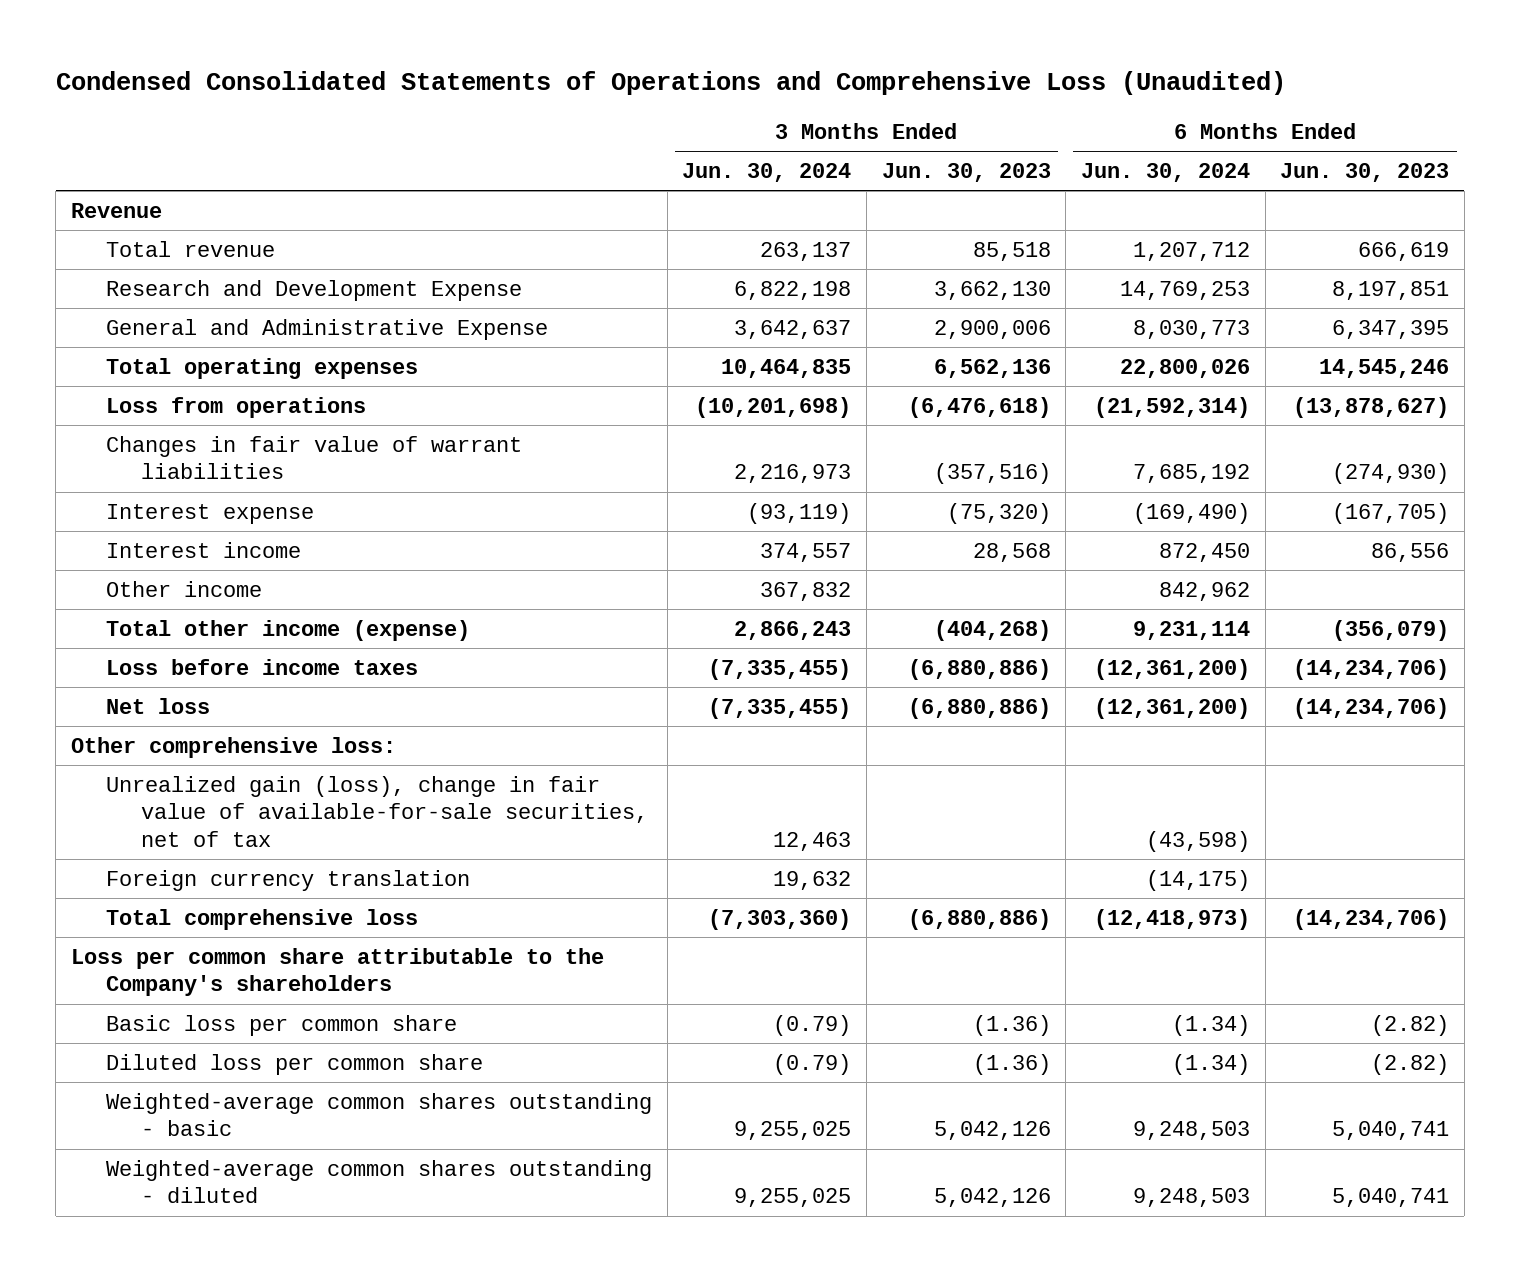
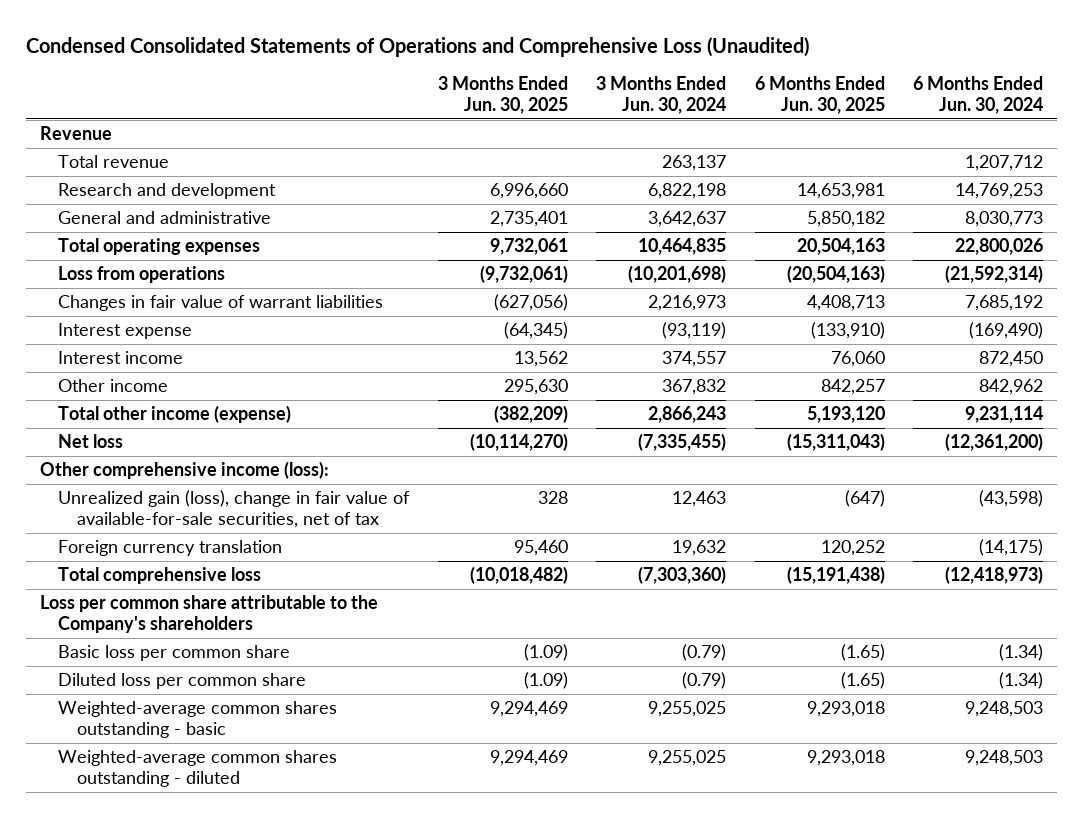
[881,162,1051,182] Jun. 30, 2023 -> none
[1280,162,1450,182] Jun. 30, 2023 -> none
none -> [437,75,568,115] 3 Months Ended Jun. 30, 2025
none -> [754,75,885,115] 6 Months Ended Jun. 30, 2025
[105,279,522,301] Research and Development Expense -> [58,183,277,200] Research and development
[105,318,548,340] General and Administrative Expense -> [58,211,272,225] General and administrative
[105,658,418,675] Loss before income taxes -> none
[70,736,396,758] Other comprehensive loss: -> [39,461,329,480] Other comprehensive income (loss):

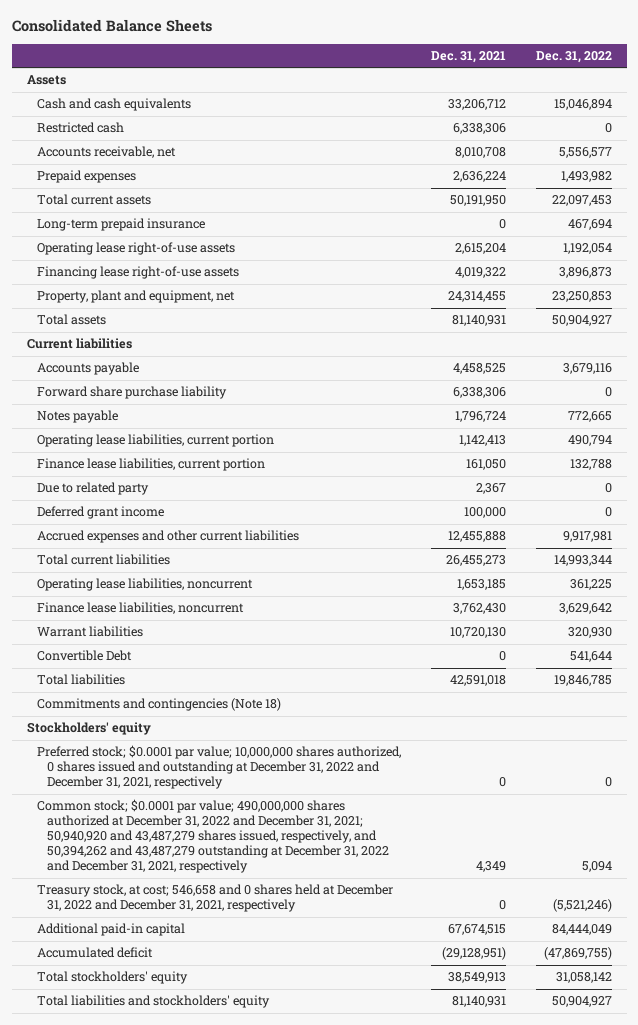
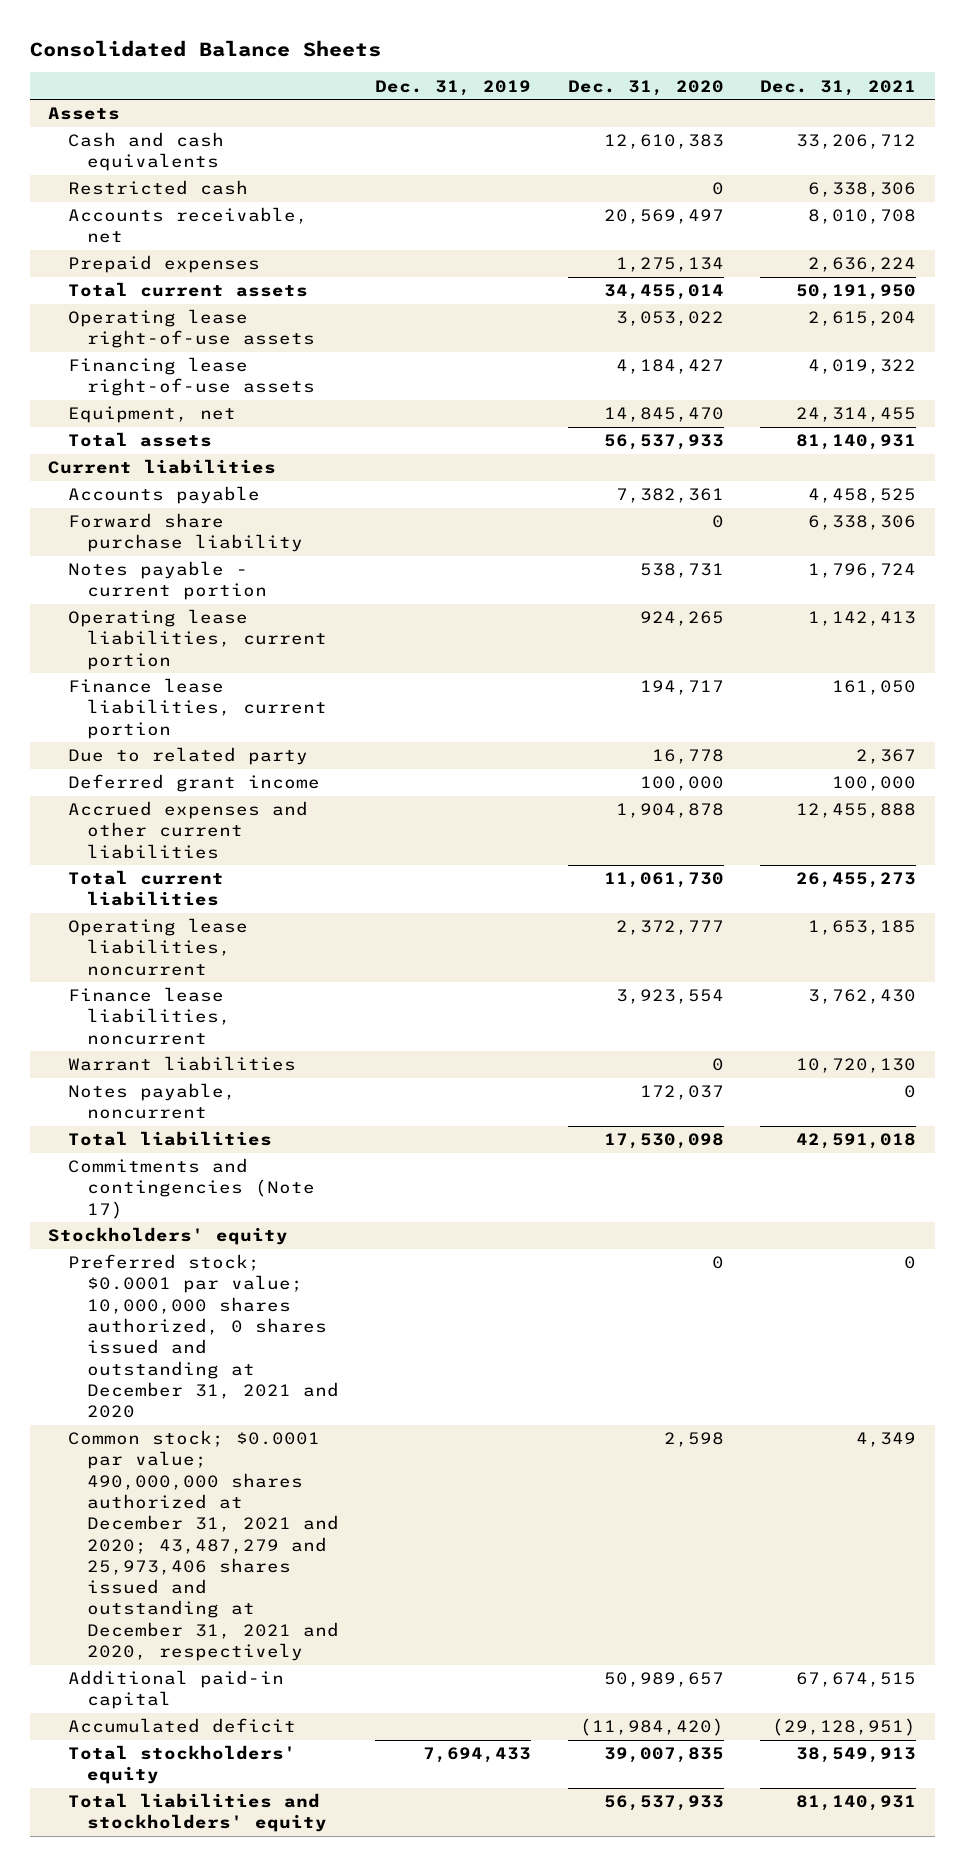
[535,50,612,63] Dec. 31, 2022 -> none
none -> [375,79,532,96] Dec. 31, 2019
none -> [567,79,724,96] Dec. 31, 2020
[36,218,205,232] Long-term prepaid insurance -> none
[36,290,235,304] Property, plant and equipment, net -> [67,406,236,424] Equipment, net
[36,410,118,424] Notes payable -> [67,561,267,601] Notes payable - current portion
[36,650,132,662] Convertible Debt -> none
none -> [67,1083,236,1120] Notes payable, noncurrent
[36,698,281,712] Commitments and contingencies (Note 18) -> [67,1158,315,1219] Commitments and contingencies (Note 17)
[36,884,393,913] Treasury stock, at cost; 546,658 and 0 shares held at December 31, 2022 and December 31, 2021, respectively -> none
[36,745,401,790] Preferred stock; $0.0001 par value; 10,000,000 shares authorized, 0 shares issued and outstanding at December 31, 2022 and December 31, 2021, respectively -> [67,1254,339,1419] Preferred stock; $0.0001 par value; 10,000,000 shares authorized, 0 shares issued and outstanding at December 31, 2021 and 2020
[36,799,389,874] Common stock; $0.0001 par value; 490,000,000 shares authorized at December 31, 2022 and December 31, 2021; 50,940,920 and 43,487,279 shares issued, respectively, and 50,394,262 and 43,487,279 outstanding at December 31, 2022 and December 31, 2021, respectively -> [67,1430,339,1662] Common stock; $0.0001 par value; 490,000,000 shares authorized at December 31, 2021 and 2020; 43,487,279 and 25,973,406 shares issued and outstanding at December 31, 2021 and 2020, respectively

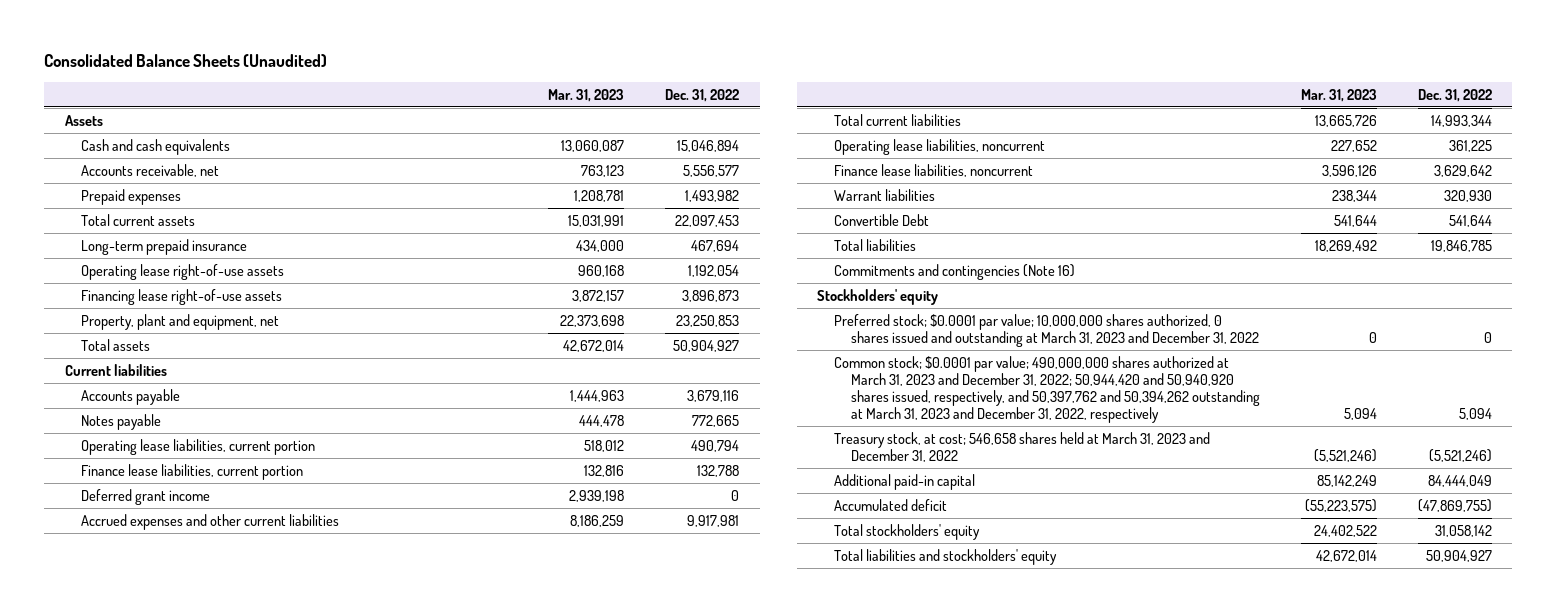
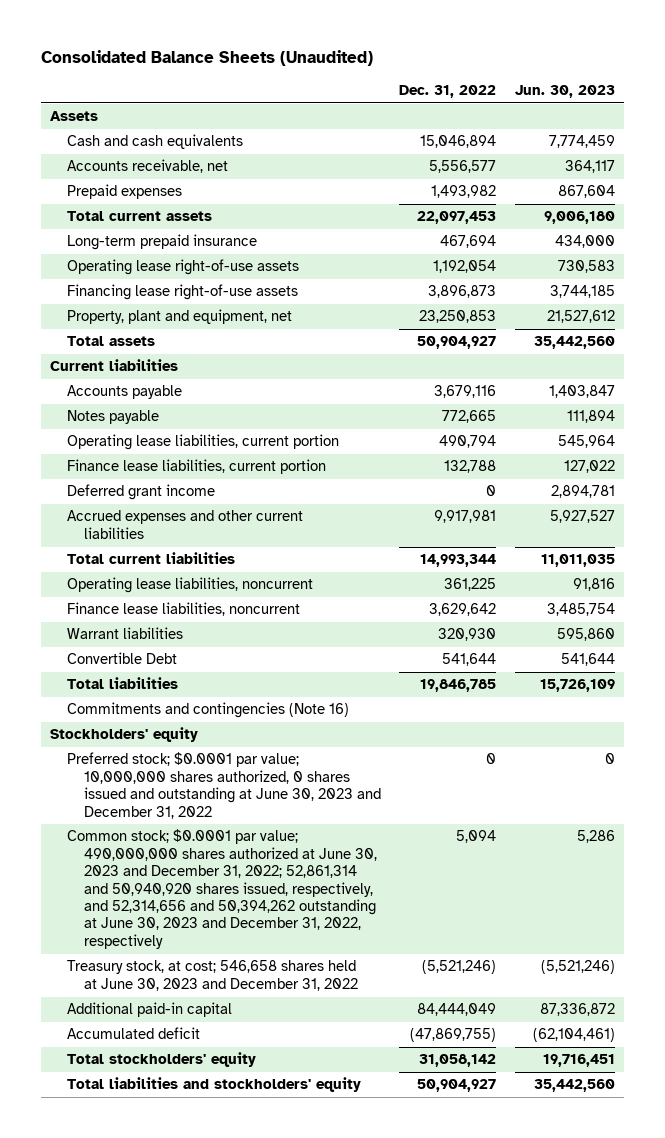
[548,88,625,102] Mar. 31, 2023 -> none
none -> [515,84,616,98] Jun. 30, 2023
[833,313,1259,347] Preferred stock; $0.0001 par value; 10,000,000 shares authorized, 0 shares issued and outstanding at March 31, 2023 and December 31, 2022 -> [66,752,381,819] Preferred stock; $0.0001 par value; 10,000,000 shares authorized, 0 shares issued and outstanding at June 30, 2023 and December 31, 2022
[833,355,1260,424] Common stock; $0.0001 par value; 490,000,000 shares authorized at March 31, 2023 and December 31, 2022; 50,944,420 and 50,940,920 shares issued, respectively, and 50,397,762 and 50,394,262 outstanding at March 31, 2023 and December 31, 2022, respectively -> [66,829,377,949] Common stock; $0.0001 par value; 490,000,000 shares authorized at June 30, 2023 and December 31, 2022; 52,861,314 and 50,940,920 shares issued, respectively, and 52,314,656 and 50,394,262 outstanding at June 30, 2023 and December 31, 2022, respectively
[833,431,1210,462] Treasury stock, at cost; 546,658 shares held at March 31, 2023 and December 31, 2022 -> [66,960,358,991] Treasury stock, at cost; 546,658 shares held at June 30, 2023 and December 31, 2022

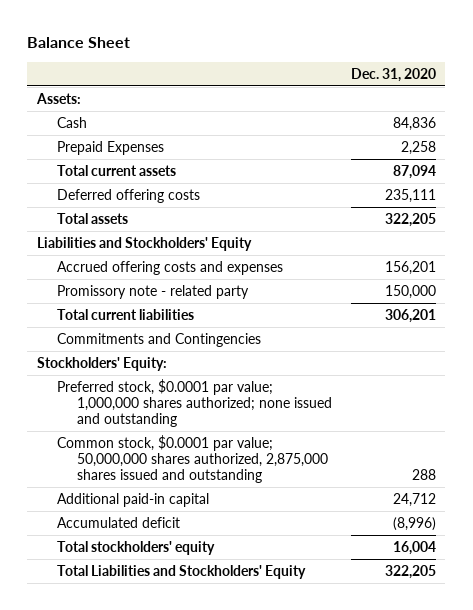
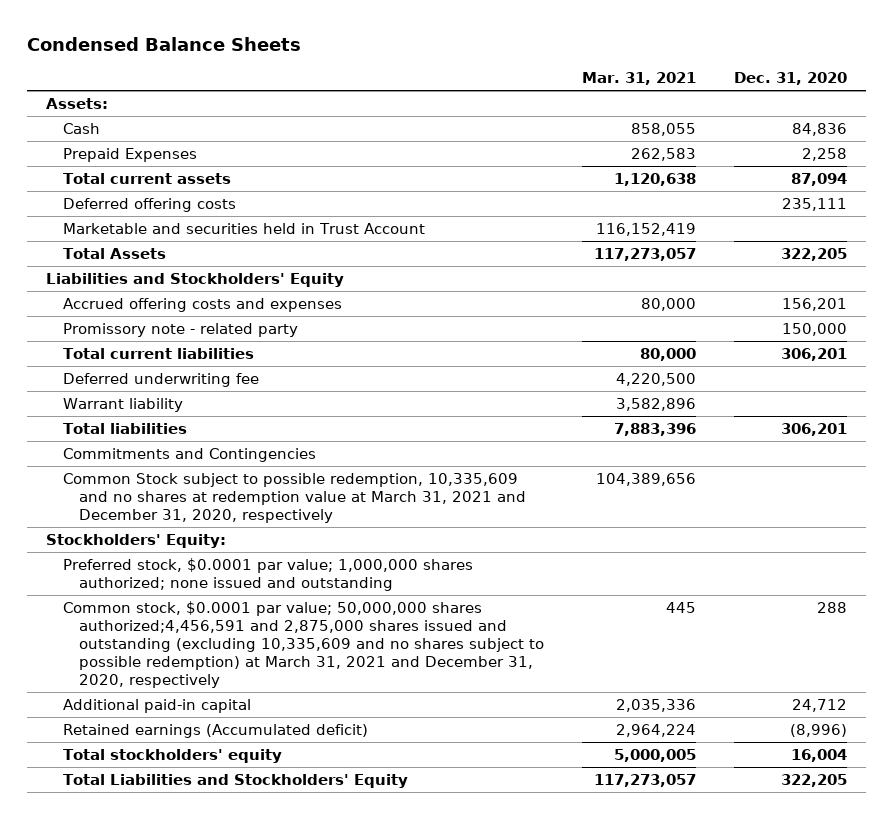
[27,37,131,49] Balance Sheet -> [27,36,302,51] Condensed Balance Sheets
none -> [582,72,697,86] Mar. 31, 2021
none -> [62,222,425,234] Marketable and securities held in Trust Account
[57,212,129,224] Total assets -> [62,247,166,259] Total Assets
none -> [62,372,259,387] Deferred underwriting fee
none -> [62,397,183,412] Warrant liability
none -> [62,422,187,434] Total liabilities
none -> [62,472,526,523] Common Stock subject to possible redemption, 10,335,609 and no shares at redemption value at March 31, 2021 and December 31, 2020, respectively
[57,434,329,483] Common stock, $0.0001 par value; 50,000,000 shares authorized, 2,875,000 shares issued and outstanding -> [62,600,544,688] Common stock, $0.0001 par value; 50,000,000 shares authorized;4,456,591 and 2,875,000 shares issued and outstanding (excluding 10,335,609 and no shares subject to possible redemption) at March 31, 2021 and December 31, 2020, respectively
[57,516,181,528] Accumulated deficit -> [62,723,368,738] Retained earnings (Accumulated deficit)

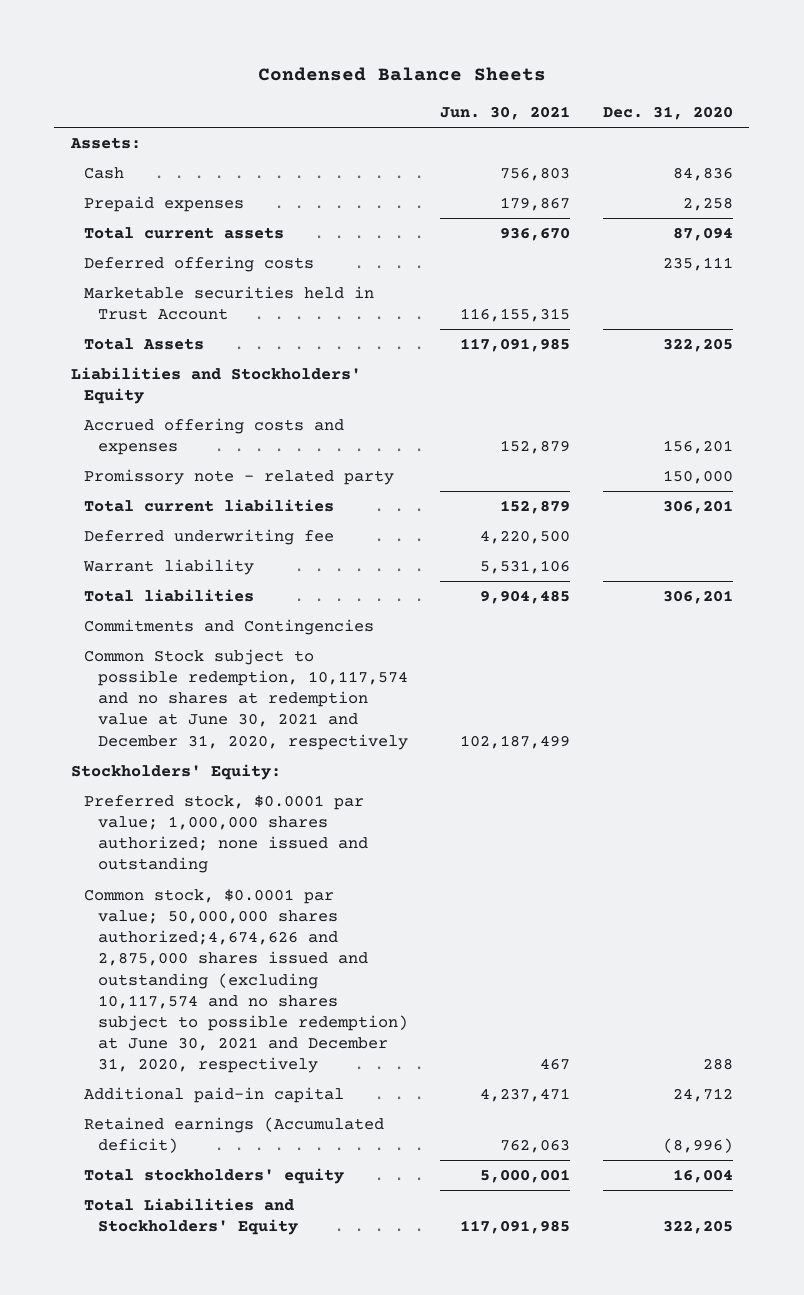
[582,72,697,86] Mar. 31, 2021 -> none
none -> [440,105,571,120] Jun. 30, 2021
[62,147,197,162] Prepaid Expenses -> [84,195,245,212] Prepaid expenses
[62,222,425,234] Marketable and securities held in Trust Account -> [84,285,375,321] Marketable securities held in Trust Account
[62,472,526,523] Common Stock subject to possible redemption, 10,335,609 and no shares at redemption value at March 31, 2021 and December 31, 2020, respectively -> [84,648,408,750] Common Stock subject to possible redemption, 10,117,574 and no shares at redemption value at June 30, 2021 and December 31, 2020, respectively
[62,600,544,688] Common stock, $0.0001 par value; 50,000,000 shares authorized;4,456,591 and 2,875,000 shares issued and outstanding (excluding 10,335,609 and no shares subject to possible redemption) at March 31, 2021 and December 31, 2020, respectively -> [84,888,408,1074] Common stock, $0.0001 par value; 50,000,000 shares authorized;4,674,626 and 2,875,000 shares issued and outstanding (excluding 10,117,574 and no shares subject to possible redemption) at June 30, 2021 and December 31, 2020, respectively

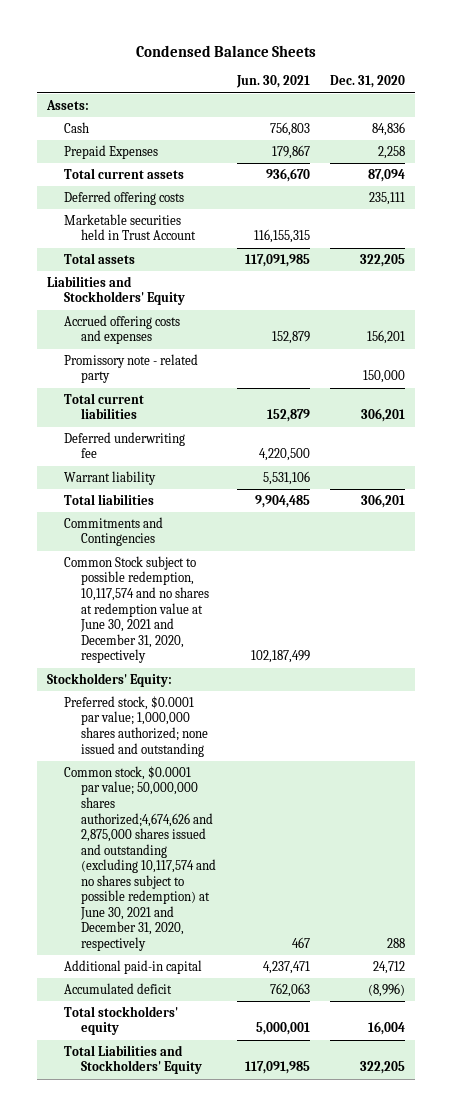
[84,195,245,212] Prepaid expenses -> [64,144,159,159] Prepaid Expenses
[84,337,205,350] Total Assets -> [64,252,136,264] Total assets
[84,1116,385,1154] Retained earnings (Accumulated deficit) -> [64,982,173,994] Accumulated deficit

